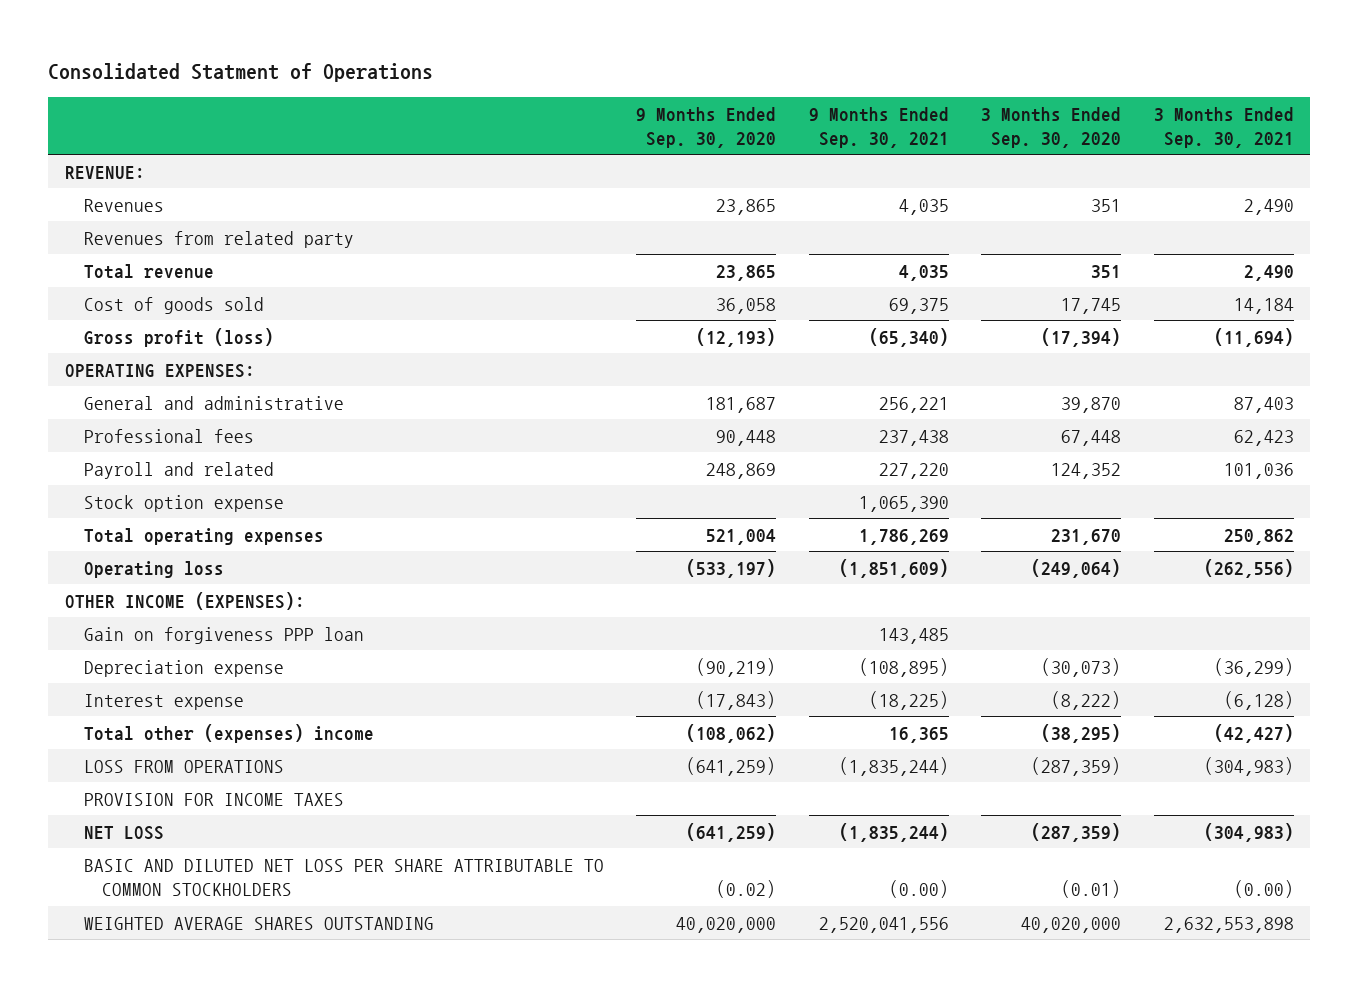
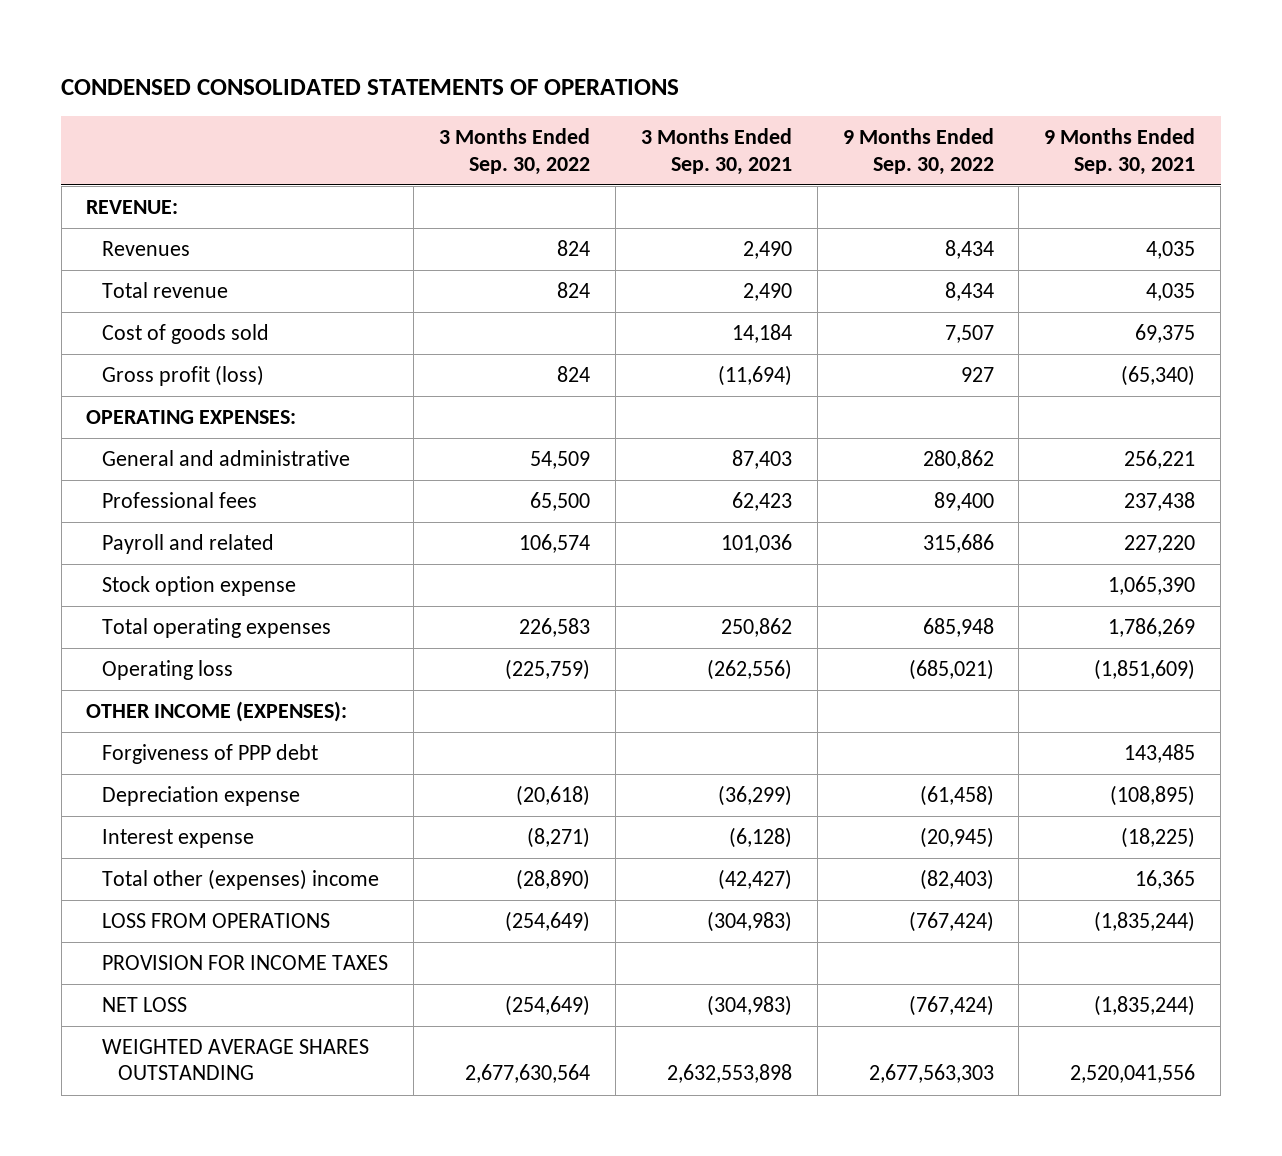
[48,62,434,82] Consolidated Statment of Operations -> [61,78,680,95] CONDENSED CONSOLIDATED STATEMENTS OF OPERATIONS
[636,106,777,149] 9 Months Ended Sep. 30, 2020 -> none
[981,106,1122,149] 3 Months Ended Sep. 30, 2020 -> none
none -> [438,128,590,175] 3 Months Ended Sep. 30, 2022
none -> [842,128,994,175] 9 Months Ended Sep. 30, 2022
[83,230,354,248] Revenues from related party -> none
[83,626,364,644] Gain on forgiveness PPP loan -> [102,744,319,765] Forgiveness of PPP debt
[83,858,604,897] BASIC AND DILUTED NET LOSS PER SHARE ATTRIBUTABLE TO COMMON STOCKHOLDERS -> none

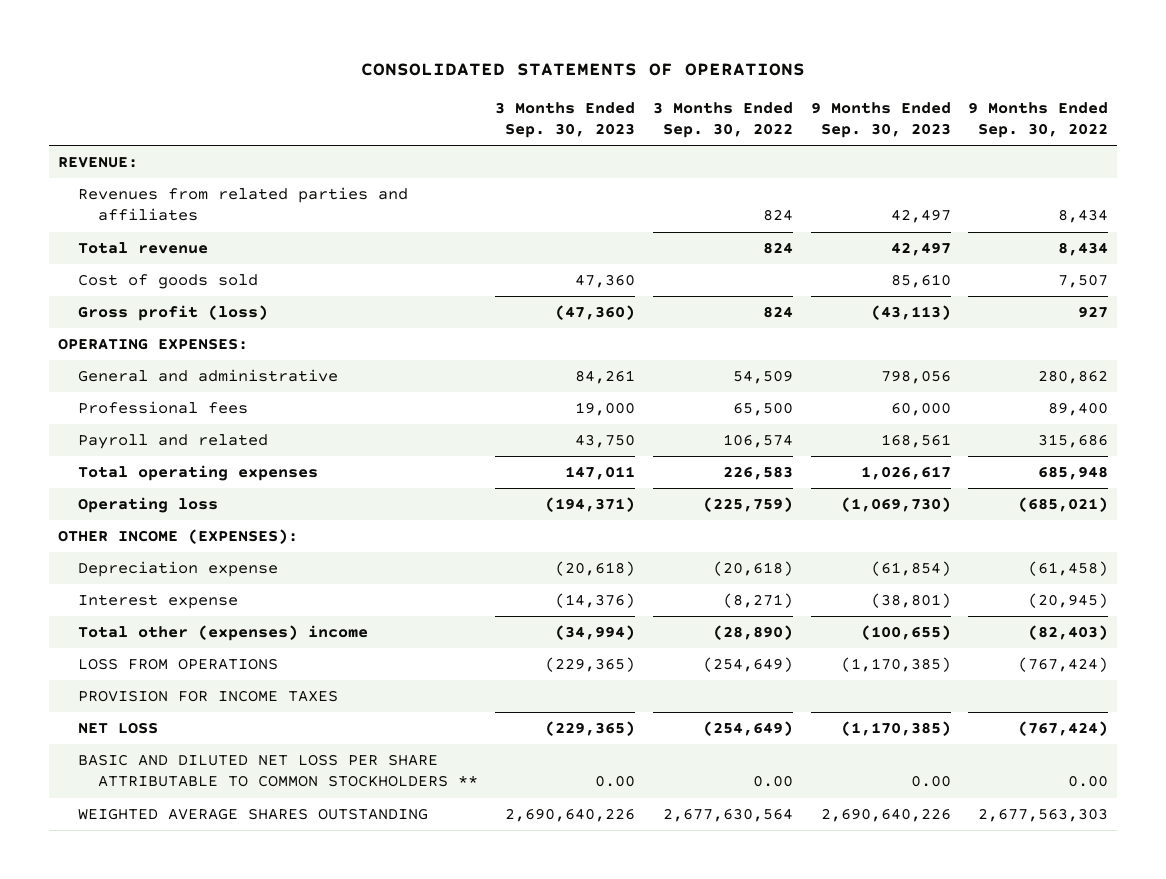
[61,78,680,95] CONDENSED CONSOLIDATED STATEMENTS OF OPERATIONS -> [360,62,805,76] CONSOLIDATED STATEMENTS OF OPERATIONS
[640,128,792,175] 3 Months Ended Sep. 30, 2021 -> none
[1044,128,1196,175] 9 Months Ended Sep. 30, 2021 -> none
none -> [495,101,636,138] 3 Months Ended Sep. 30, 2023
none -> [810,101,951,138] 9 Months Ended Sep. 30, 2023
[102,241,191,257] Revenues -> [77,187,408,222] Revenues from related parties and affiliates
[102,576,297,597] Stock option expense -> none
[102,744,319,765] Forgiveness of PPP debt -> none
none -> [77,754,478,788] BASIC AND DILUTED NET LOSS PER SHARE ATTRIBUTABLE TO COMMON STOCKHOLDERS **

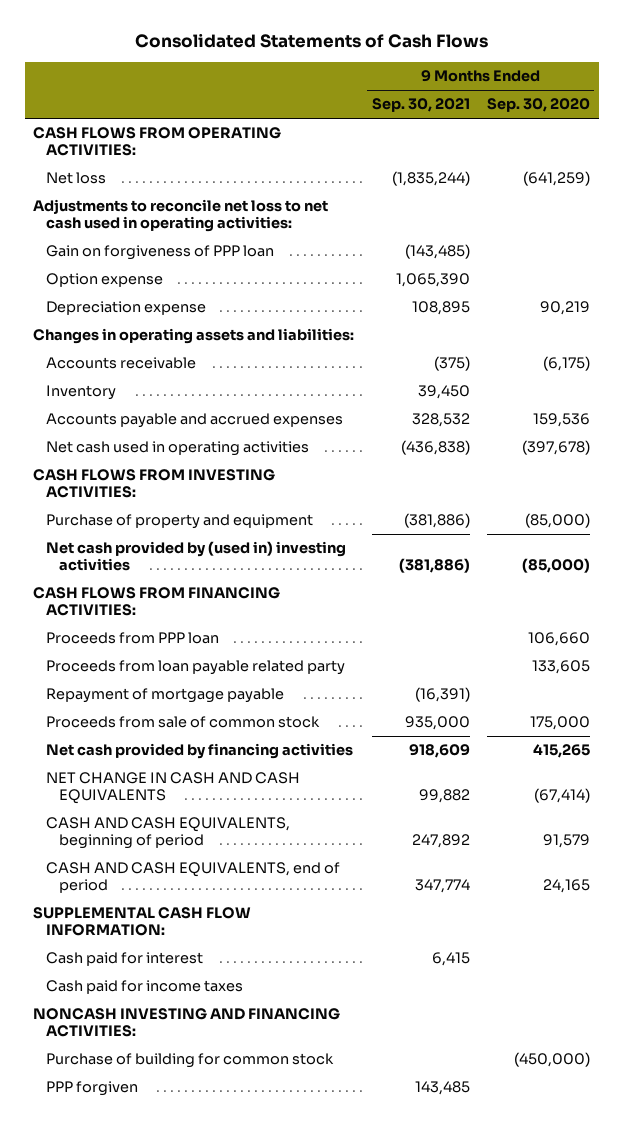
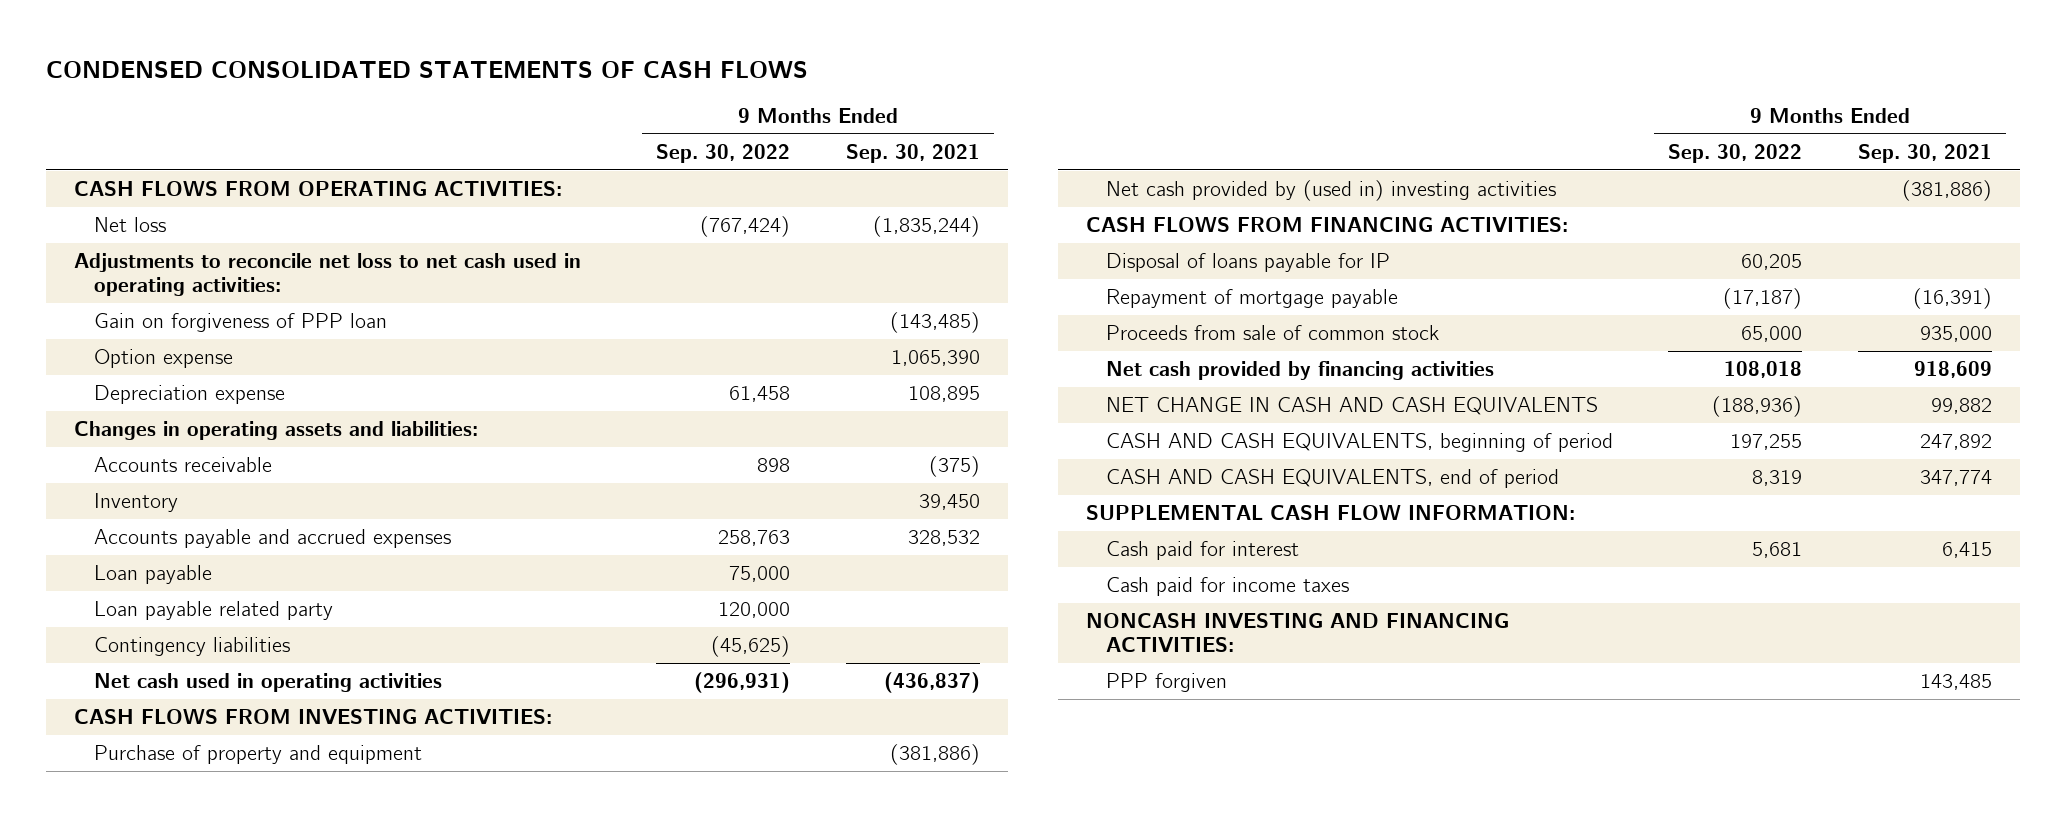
[134,33,488,49] Consolidated Statements of Cash Flows -> [46,61,809,80] CONDENSED CONSOLIDATED STATEMENTS OF CASH FLOWS
[486,98,590,113] Sep. 30, 2020 -> none
none -> [656,143,791,163] Sep. 30, 2022
none -> [93,564,212,584] Loan payable
none -> [93,600,333,620] Loan payable related party
none -> [93,636,290,656] Contingency liabilities
[400,440,470,456] (436,838) -> [883,671,980,693] (436,837)
[46,632,220,645] Proceeds from PPP loan -> none
[46,660,346,676] Proceeds from loan payable related party -> none
none -> [1105,252,1390,272] Disposal of loans payable for IP
[46,1053,335,1069] Purchase of building for common stock -> none

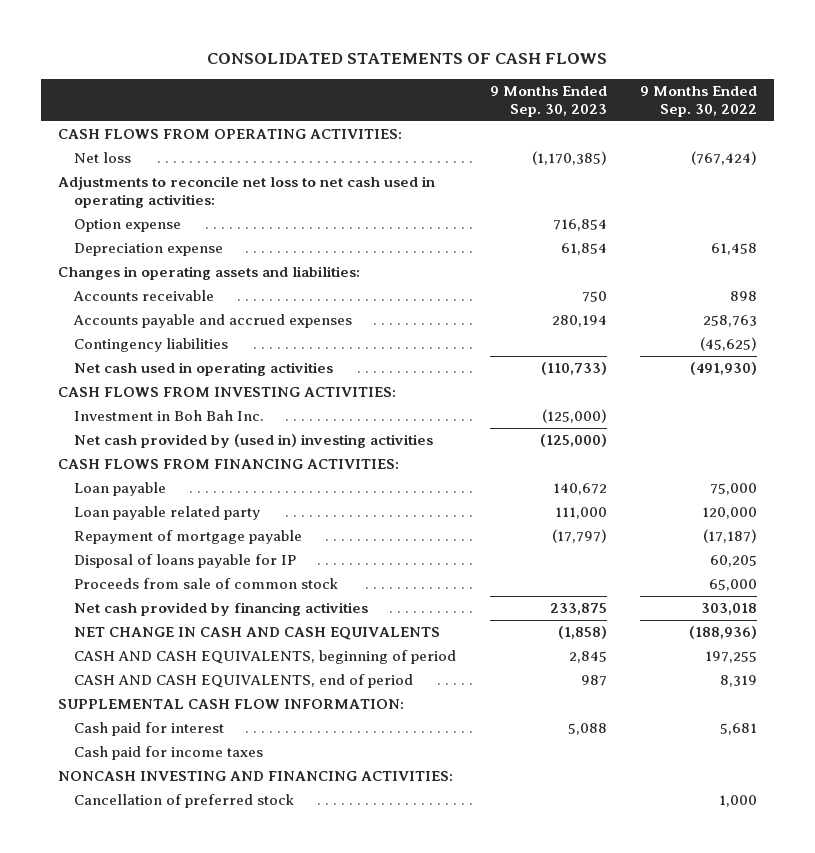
[46,61,809,80] CONDENSED CONSOLIDATED STATEMENTS OF CASH FLOWS -> [207,52,608,64] CONSOLIDATED STATEMENTS OF CASH FLOWS
[845,143,980,163] Sep. 30, 2021 -> none
none -> [489,85,607,117] 9 Months Ended Sep. 30, 2023
[93,312,387,332] Gain on forgiveness of PPP loan -> none
[93,492,178,512] Inventory -> none
[694,671,791,693] (296,931) -> [690,362,758,376] (491,930)
[93,744,422,764] Purchase of property and equipment -> none
none -> [74,410,265,422] Investment in Boh Bah Inc.
[93,564,212,584] Loan payable -> [74,482,167,497] Loan payable
[93,600,333,620] Loan payable related party -> [74,506,261,521] Loan payable related party
[1105,252,1390,272] Disposal of loans payable for IP -> [74,554,297,569] Disposal of loans payable for IP
[1724,360,1803,378] 108,018 -> [701,603,758,616] 303,018
[1105,672,1227,692] PPP forgiven -> none
none -> [74,794,295,809] Cancellation of preferred stock

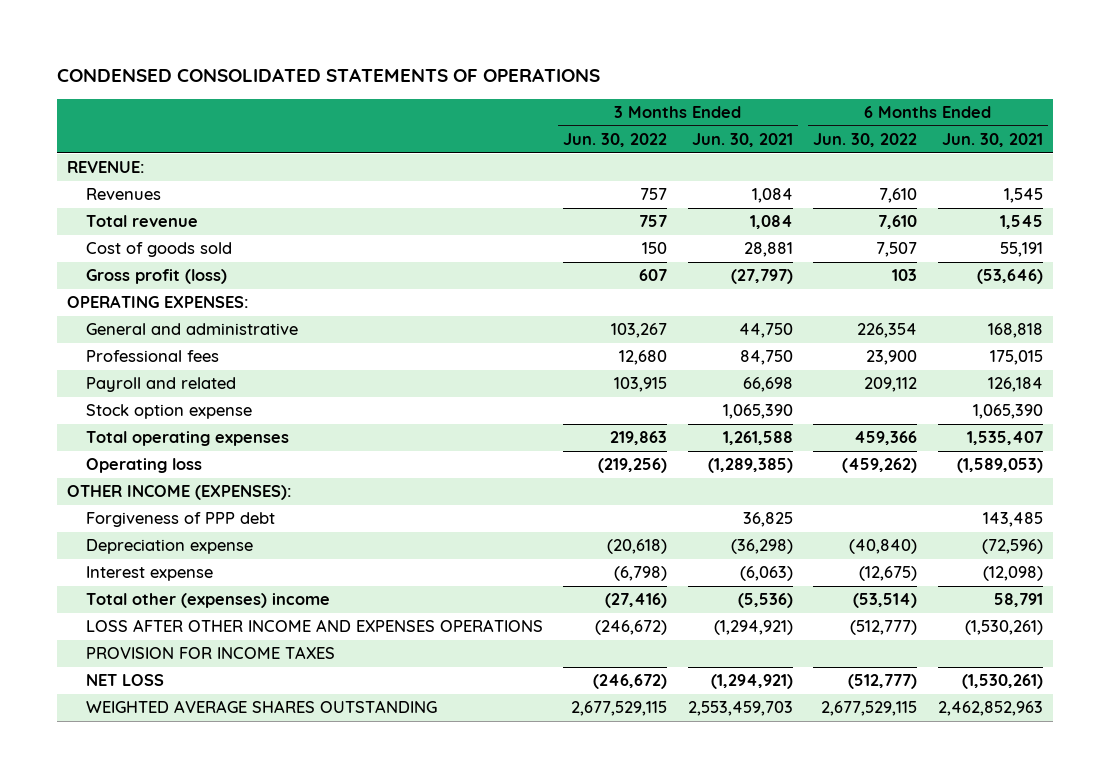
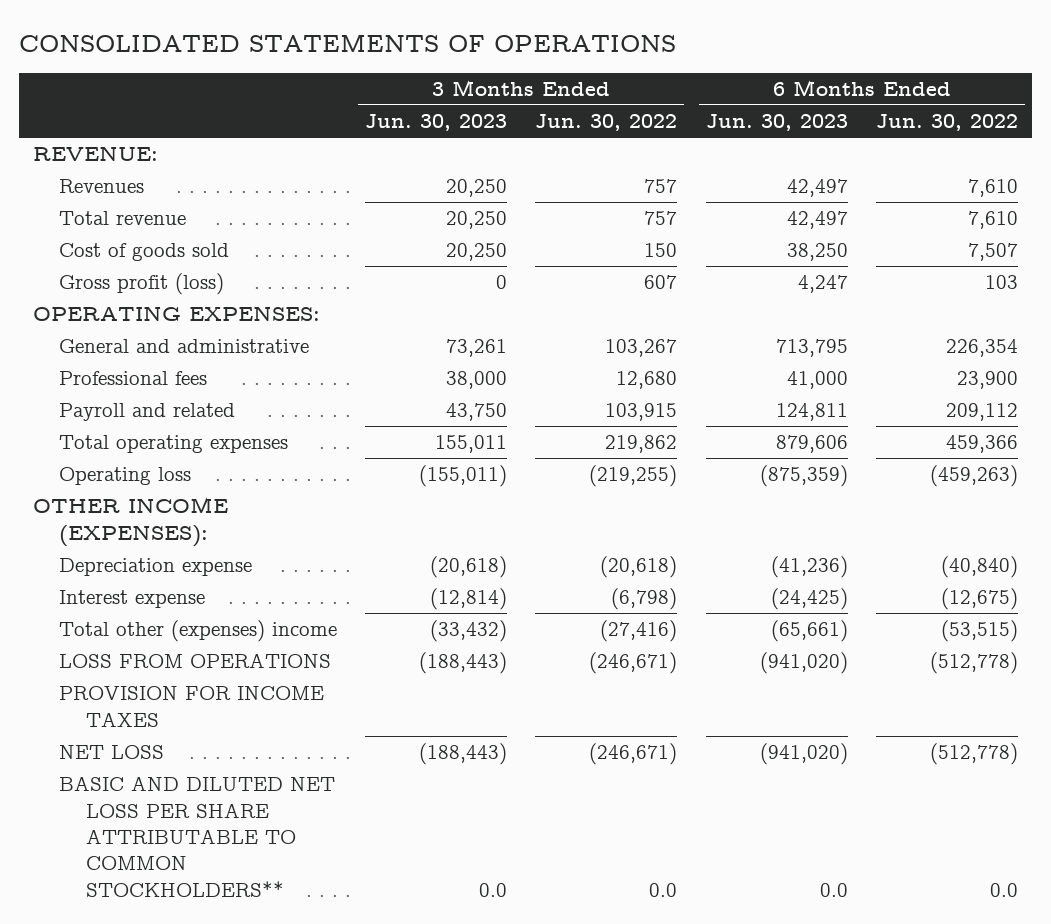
[56,68,600,83] CONDENSED CONSOLIDATED STATEMENTS OF OPERATIONS -> [18,33,676,52] CONSOLIDATED STATEMENTS OF OPERATIONS
[691,133,793,148] Jun. 30, 2021 -> none
[941,133,1043,148] Jun. 30, 2021 -> none
none -> [365,114,508,132] Jun. 30, 2023
none -> [705,114,848,132] Jun. 30, 2023
[85,404,252,420] Stock option expense -> none
[610,431,668,446] 219,863 -> [605,435,678,454] 219,862
[598,458,668,474] (219,256) -> [589,465,678,488] (219,255)
[842,458,918,474] (459,262) -> [929,465,1018,488] (459,263)
[85,512,275,528] Forgiveness of PPP debt -> none
[853,593,918,609] (53,514) -> [940,620,1018,643] (53,515)
[85,619,543,633] LOSS AFTER OTHER INCOME AND EXPENSES OPERATIONS -> [59,653,332,669] LOSS FROM OPERATIONS
[595,620,668,636] (246,672) -> [589,652,678,675] (246,671)
[850,620,918,636] (512,777) -> [929,652,1018,675] (512,778)
[85,700,437,714] WEIGHTED AVERAGE SHARES OUTSTANDING -> none
[593,674,668,690] (246,672) -> [589,743,678,766] (246,671)
[848,674,918,690] (512,777) -> [929,743,1018,766] (512,778)
none -> [59,776,336,897] BASIC AND DILUTED NET LOSS PER SHARE ATTRIBUTABLE TO COMMON STOCKHOLDERS**

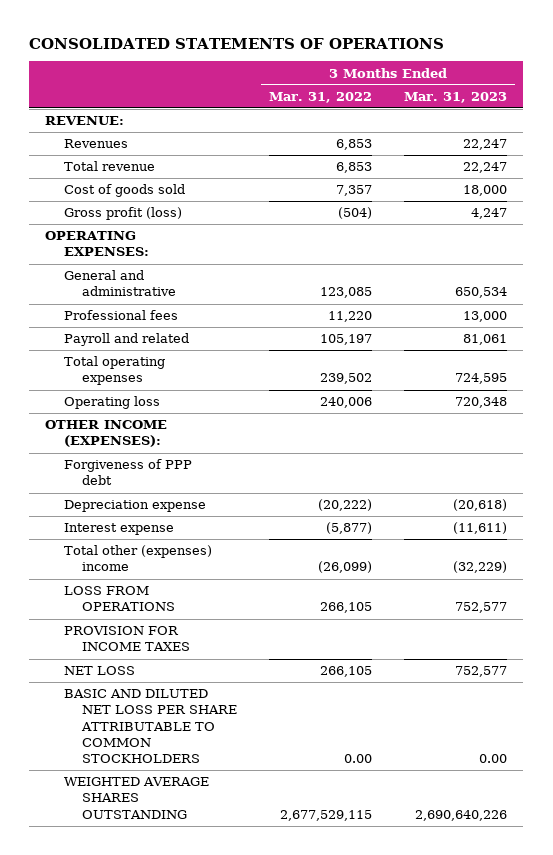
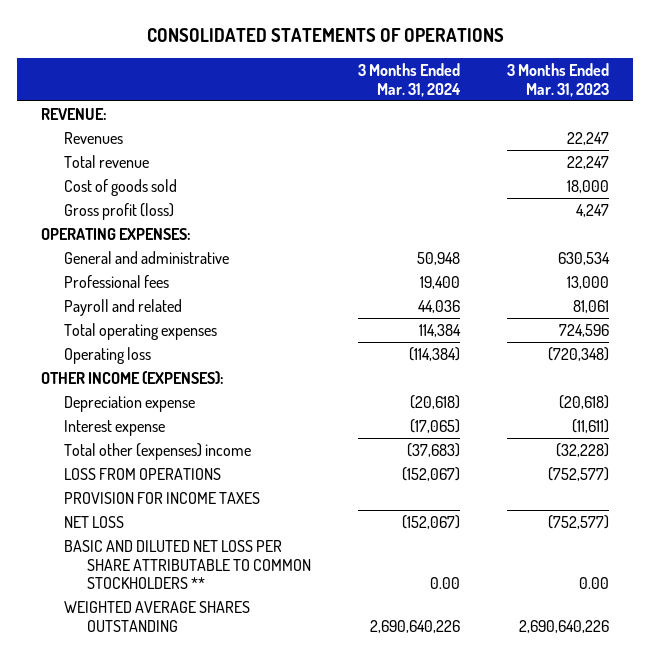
[269,91,373,103] Mar. 31, 2022 -> none
none -> [358,62,462,97] 3 Months Ended Mar. 31, 2024
[455,287,508,299] 650,534 -> [558,251,611,265] 630,534
[455,373,508,385] 724,595 -> [559,323,610,337] 724,596
[455,397,508,409] 720,348 -> [548,346,610,361] (720,348)
[63,459,192,486] Forgiveness of PPP debt -> none
[453,561,508,574] (32,229) -> [556,442,610,457] (32,228)
[455,602,508,614] 752,577 -> [548,466,610,481] (752,577)
[455,666,508,678] 752,577 -> [548,514,610,529] (752,577)
[63,689,238,763] BASIC AND DILUTED NET LOSS PER SHARE ATTRIBUTABLE TO COMMON STOCKHOLDERS -> [63,539,312,590] BASIC AND DILUTED NET LOSS PER SHARE ATTRIBUTABLE TO COMMON STOCKHOLDERS **

